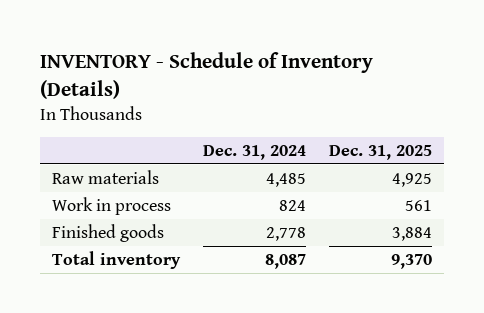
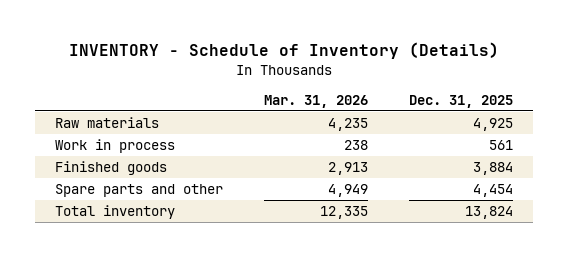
[203,145,307,161] Dec. 31, 2024 -> none
none -> [263,94,368,108] Mar. 31, 2026
none -> [55,184,224,198] Spare parts and other
[391,253,433,269] 9,370 -> [464,206,513,220] 13,824

